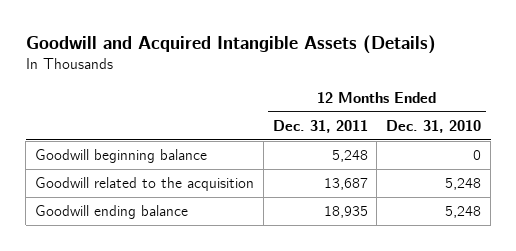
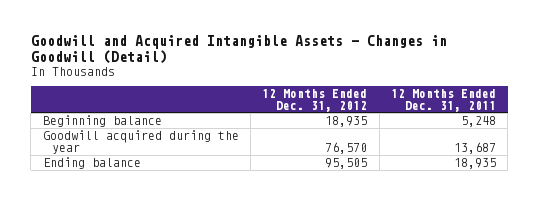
[25,34,436,54] Goodwill and Acquired Intangible Assets (Details) -> [30,35,447,65] Goodwill and Acquired Intangible Assets - Changes in Goodwill (Detail)
[386,119,482,133] Dec. 31, 2010 -> none
none -> [262,88,368,112] 12 Months Ended Dec. 31, 2012
[34,149,207,164] Goodwill beginning balance -> [42,114,162,127] Beginning balance
[34,177,254,192] Goodwill related to the acquisition -> [42,129,239,154] Goodwill acquired during the year
[34,205,188,220] Goodwill ending balance -> [42,156,141,169] Ending balance

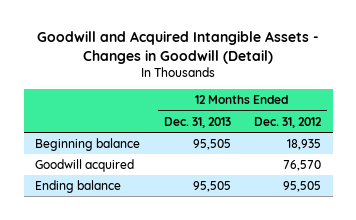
[390,88,496,112] 12 Months Ended Dec. 31, 2011 -> none
none -> [163,116,231,128] Dec. 31, 2013
[42,129,239,154] Goodwill acquired during the year -> [35,158,135,172] Goodwill acquired

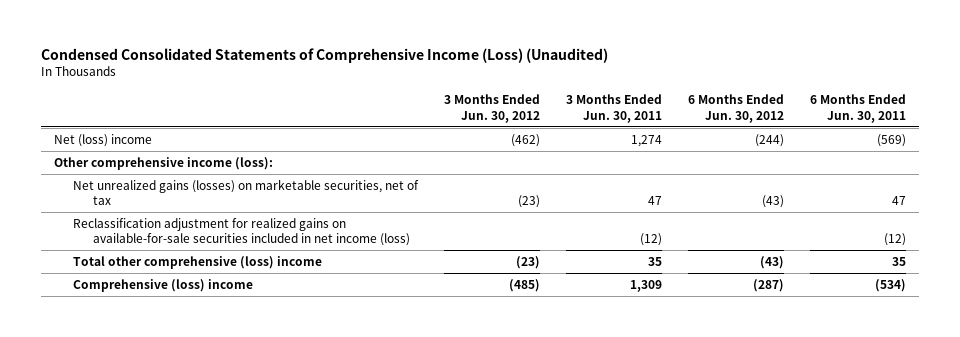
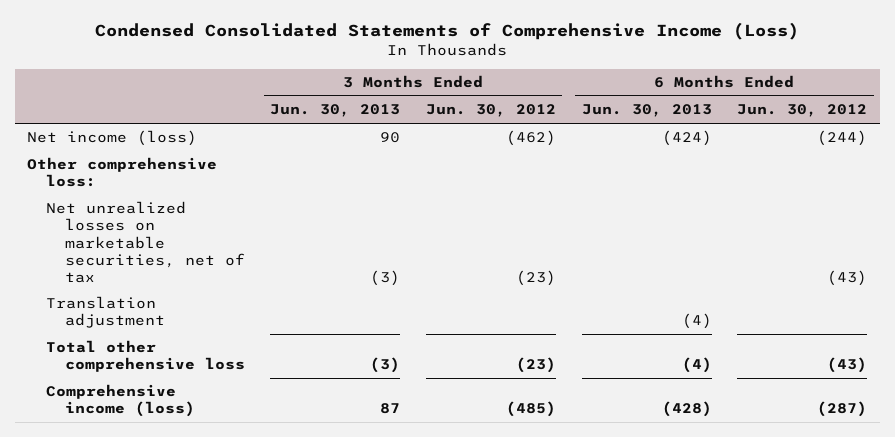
[40,47,608,63] Condensed Consolidated Statements of Comprehensive Income (Loss) (Unaudited) -> [95,22,800,41] Condensed Consolidated Statements of Comprehensive Income (Loss)
[566,94,663,123] 3 Months Ended Jun. 30, 2011 -> none
[809,94,906,123] 6 Months Ended Jun. 30, 2011 -> none
none -> [270,104,401,118] Jun. 30, 2013
none -> [581,104,712,118] Jun. 30, 2013
[73,217,410,247] Reclassification adjustment for realized gains on available-for-sale securities included in net income (loss) -> none
[53,133,152,147] Net (loss) income -> [27,130,198,147] Net income (loss)
[53,156,273,170] Other comprehensive income (loss): -> [27,157,218,188] Other comprehensive loss:
[73,178,420,206] Net unrealized gains (losses) on marketable securities, net of tax -> [46,201,245,283] Net unrealized losses on marketable securities, net of tax
none -> [46,296,165,329] Translation adjustment
[73,255,323,269] Total other comprehensive (loss) income -> [46,340,245,373] Total other comprehensive loss
[73,278,254,292] Comprehensive (loss) income -> [46,384,195,418] Comprehensive income (loss)

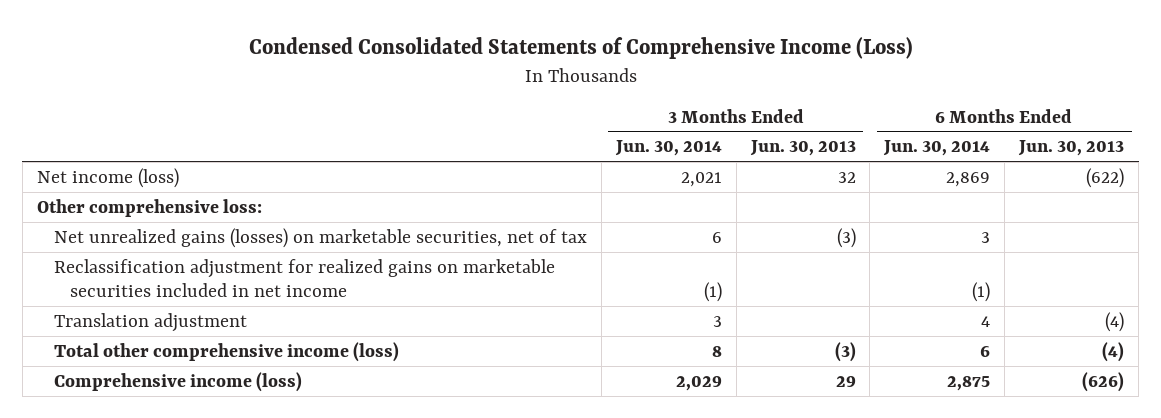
[425,104,556,118] Jun. 30, 2012 -> none
[737,104,868,118] Jun. 30, 2012 -> none
none -> [614,140,722,157] Jun. 30, 2014
none -> [883,140,991,157] Jun. 30, 2014
[380,132,401,144] 90 -> [837,171,856,183] 32
[661,130,712,147] (424) -> [1086,167,1125,188] (622)
[46,201,245,283] Net unrealized losses on marketable securities, net of tax -> [53,227,587,248] Net unrealized gains (losses) on marketable securities, net of tax
none -> [53,258,555,298] Reclassification adjustment for realized gains on marketable securities included in net income
[46,340,245,373] Total other comprehensive loss -> [53,341,399,362] Total other comprehensive income (loss)
[380,403,401,415] 87 -> [835,375,856,387] 29
[661,401,712,418] (428) -> [1082,371,1125,392] (626)

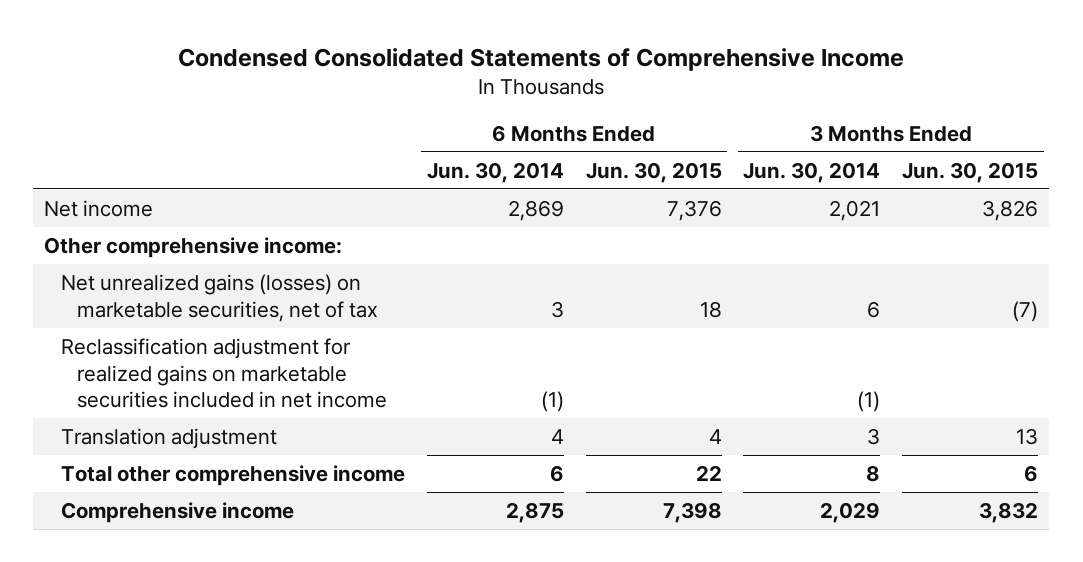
[248,37,913,60] Condensed Consolidated Statements of Comprehensive Income (Loss) -> [178,47,905,71] Condensed Consolidated Statements of Comprehensive Income
[749,140,856,157] Jun. 30, 2013 -> none
[1018,140,1125,157] Jun. 30, 2013 -> none
none -> [585,161,722,183] Jun. 30, 2015
none -> [902,161,1039,183] Jun. 30, 2015
[36,167,179,188] Net income (loss) -> [44,199,154,217] Net income
[36,198,262,217] Other comprehensive loss: -> [44,236,343,258] Other comprehensive income:
[53,341,399,362] Total other comprehensive income (loss) -> [60,464,405,486] Total other comprehensive income
[53,371,302,392] Comprehensive income (loss) -> [60,501,294,523] Comprehensive income

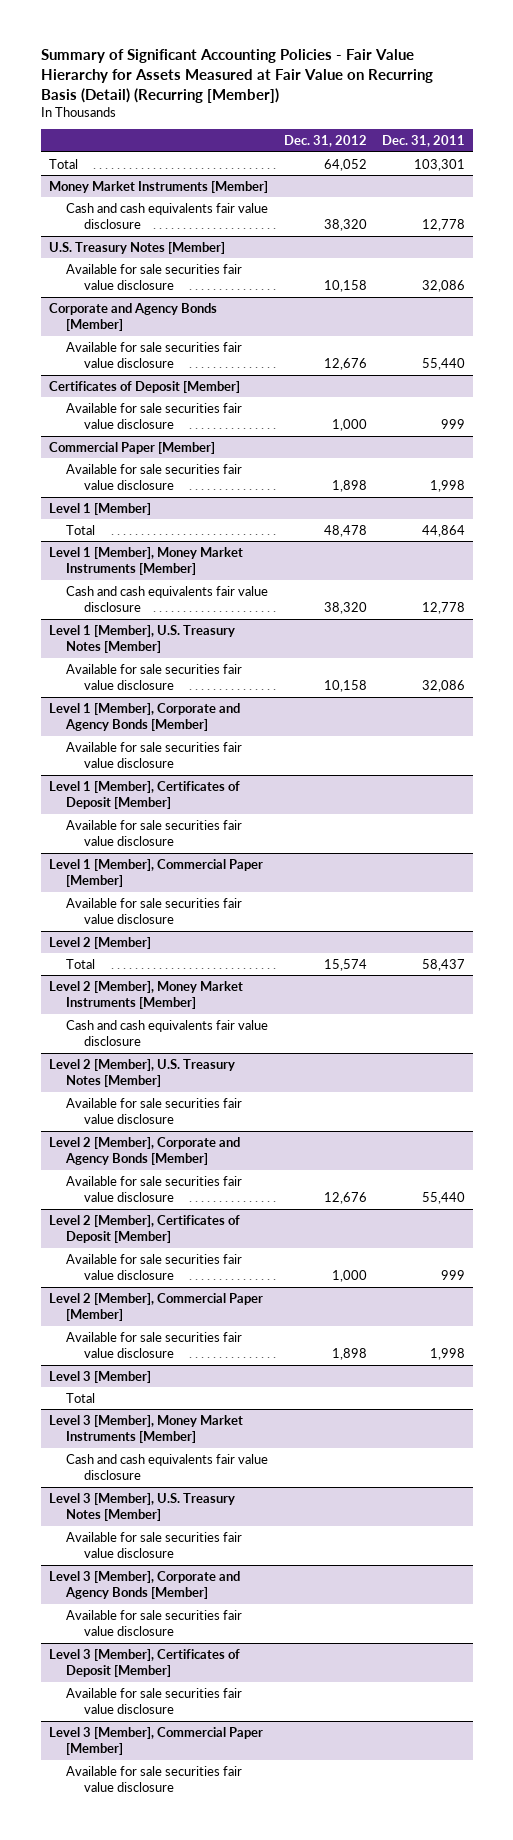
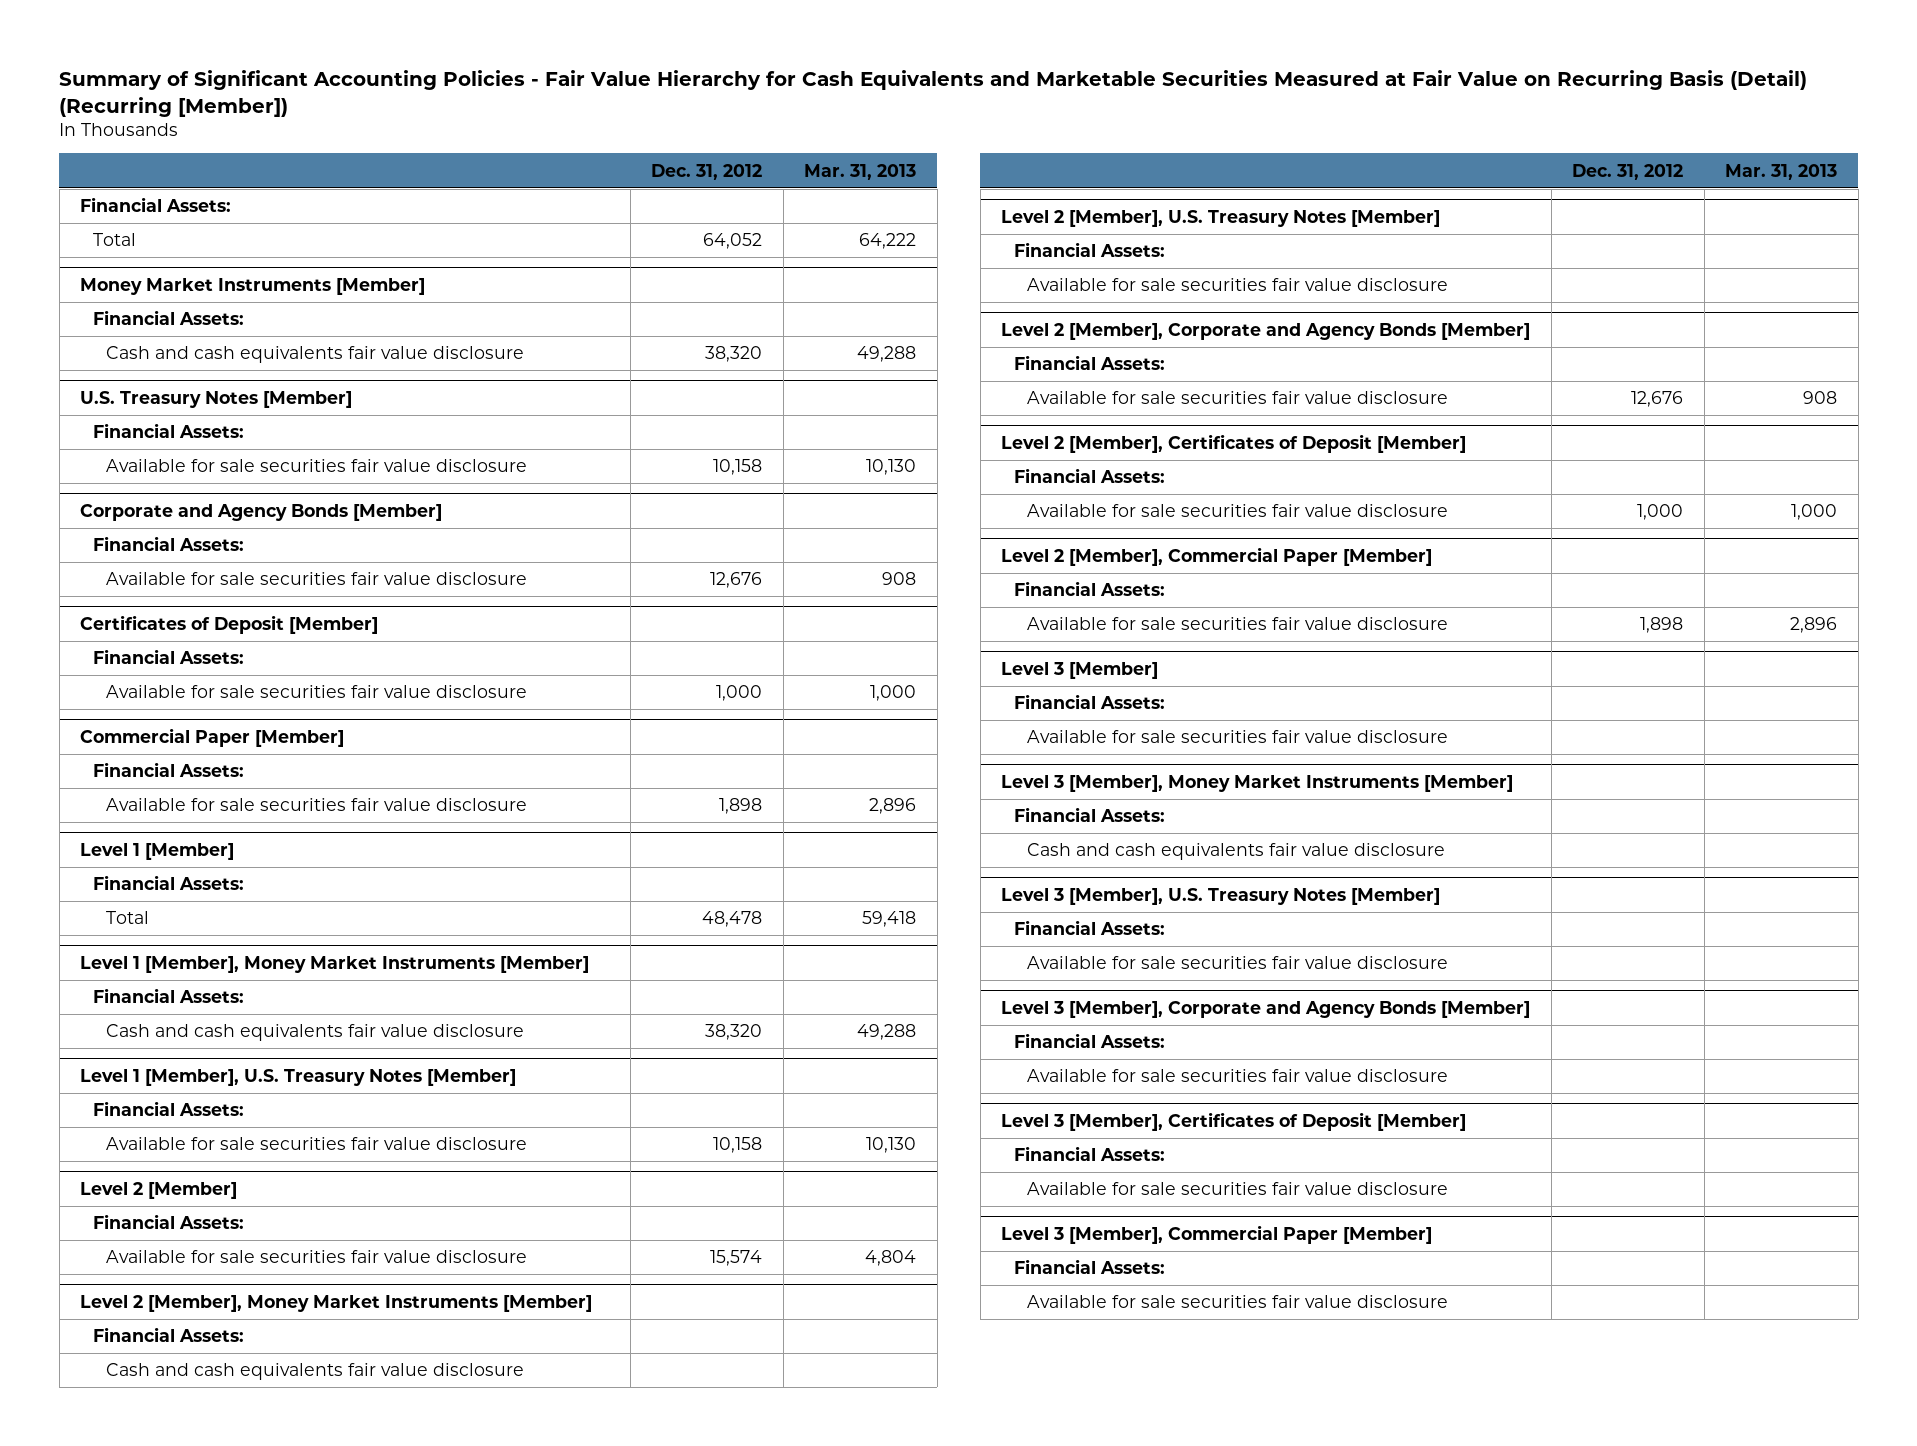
[40,49,433,103] Summary of Significant Accounting Policies - Fair Value Hierarchy for Assets Measured at Fair Value on Recurring Basis (Detail) (Recurring [Member]) -> [59,70,1808,117] Summary of Significant Accounting Policies - Fair Value Hierarchy for Cash Equivalents and Marketable Securities Measured at Fair Value on Recurring Basis (Detail) (Recurring [Member])
[381,134,465,147] Dec. 31, 2011 -> none
none -> [804,163,917,180] Mar. 31, 2013
none -> [80,197,232,213] Financial Assets:
none -> [93,310,245,326] Financial Assets:
none -> [93,423,245,439] Financial Assets:
none -> [93,536,245,552] Financial Assets:
none -> [93,649,245,665] Financial Assets:
none -> [93,762,245,778] Financial Assets:
none -> [93,875,245,891] Financial Assets:
none -> [93,988,245,1004] Financial Assets:
none -> [93,1101,245,1117] Financial Assets:
[48,702,240,732] Level 1 [Member], Corporate and Agency Bonds [Member] -> none
[66,741,243,769] Available for sale securities fair value disclosure -> none
[48,780,240,810] Level 1 [Member], Certificates of Deposit [Member] -> none
[66,819,243,847] Available for sale securities fair value disclosure -> none
[48,858,263,888] Level 1 [Member], Commercial Paper [Member] -> none
[66,897,243,925] Available for sale securities fair value disclosure -> none
none -> [93,1214,245,1230] Financial Assets:
[66,958,96,969] Total -> [106,1250,528,1264] Available for sale securities fair value disclosure
none -> [93,1327,245,1343] Financial Assets:
none -> [1014,242,1166,258] Financial Assets:
none -> [1014,355,1166,371] Financial Assets:
none -> [1014,468,1166,484] Financial Assets:
none -> [1014,581,1166,597] Financial Assets:
[66,1392,96,1403] Total -> none
none -> [1014,694,1166,710] Financial Assets:
none -> [1027,730,1449,744] Available for sale securities fair value disclosure
none -> [1014,807,1166,823] Financial Assets:
none -> [1014,920,1166,936] Financial Assets:
none -> [1014,1033,1166,1049] Financial Assets:
none -> [1014,1146,1166,1162] Financial Assets:
none -> [1014,1259,1166,1275] Financial Assets:

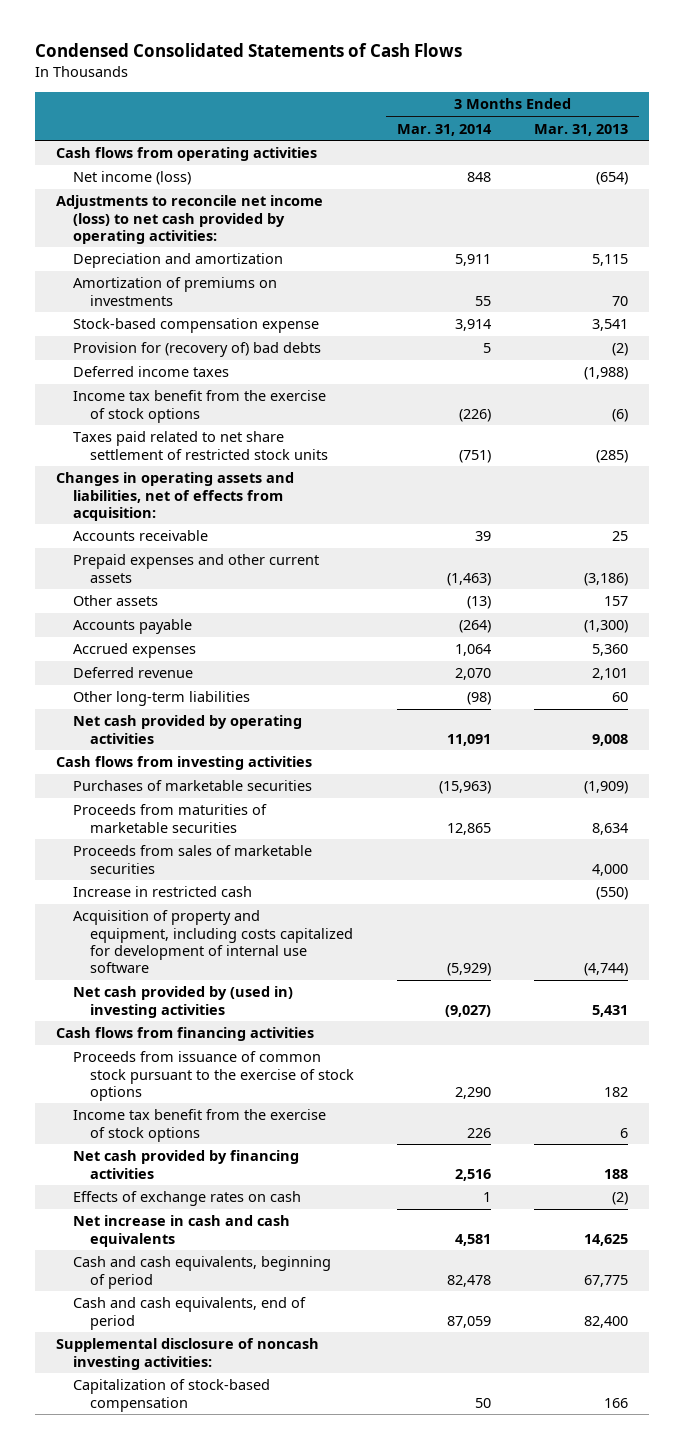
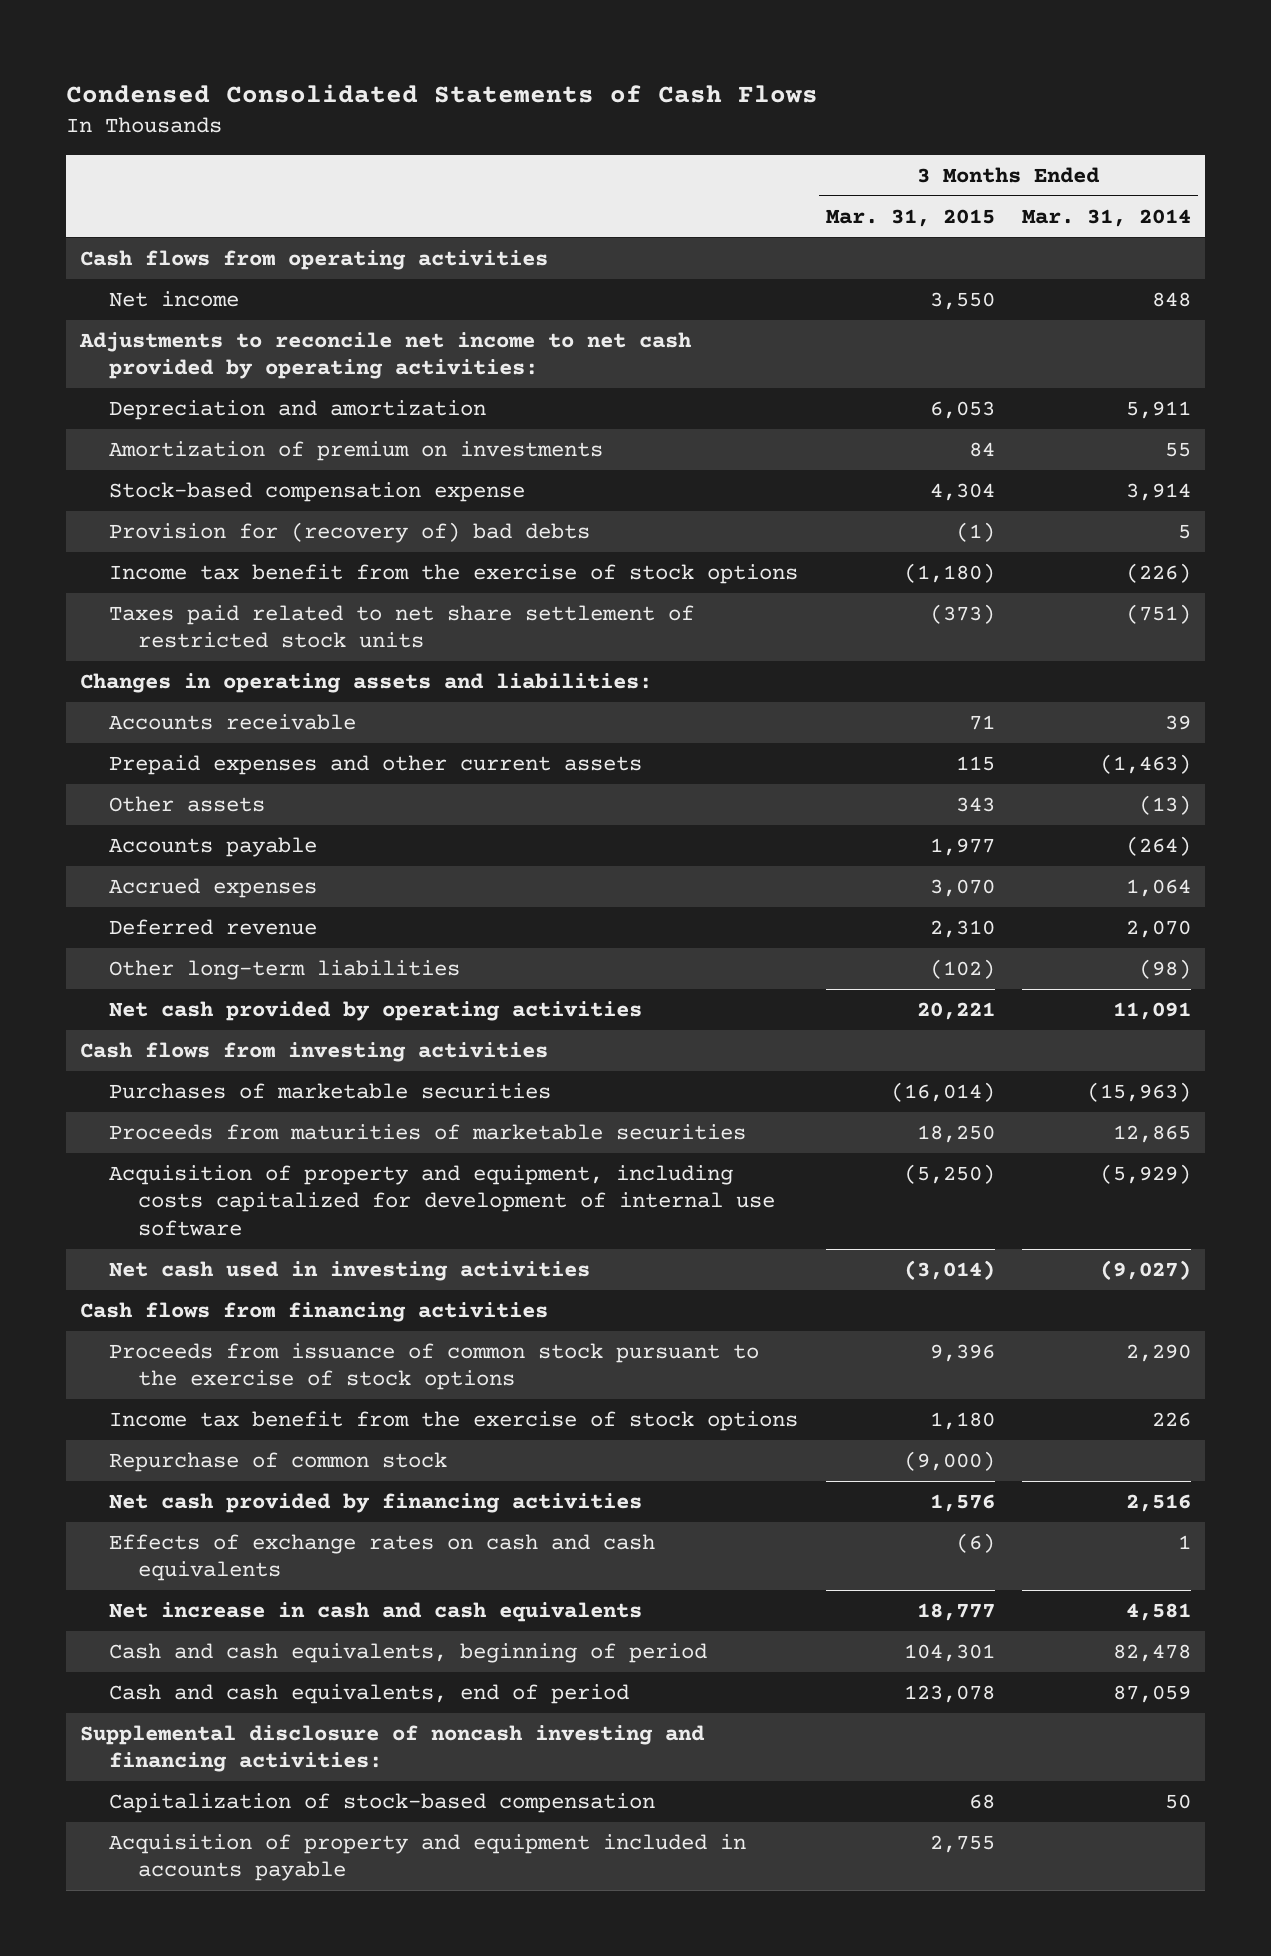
[534,123,629,136] Mar. 31, 2013 -> none
none -> [825,208,995,227] Mar. 31, 2015
[73,171,192,186] Net income (loss) -> [108,291,239,308] Net income
[56,195,324,244] Adjustments to reconcile net income (loss) to net cash provided by operating activities: -> [79,332,693,380] Adjustments to reconcile net income to net cash provided by operating activities:
[73,277,278,306] Amortization of premiums on investments -> [108,441,603,462] Amortization of premium on investments
[73,366,230,378] Deferred income taxes -> none
[56,472,295,521] Changes in operating assets and liabilities, net of effects from acquisition: -> [80,673,653,694] Changes in operating assets and liabilities:
[73,845,313,874] Proceeds from sales of marketable securities -> none
[73,886,253,898] Increase in restricted cash -> none
[73,986,294,1018] Net cash provided by (used in) investing activities -> [108,1261,590,1282] Net cash used in investing activities
none -> [108,1452,447,1473] Repurchase of common stock
[73,1191,302,1207] Effects of exchange rates on cash -> [108,1534,655,1582] Effects of exchange rates on cash and cash equivalents
[56,1338,320,1370] Supplemental disclosure of noncash investing activities: -> [80,1725,706,1773] Supplemental disclosure of noncash investing and financing activities:
none -> [108,1834,746,1882] Acquisition of property and equipment included in accounts payable

